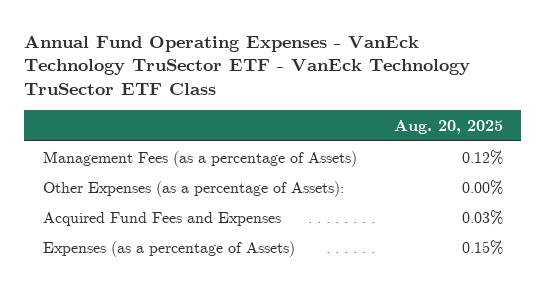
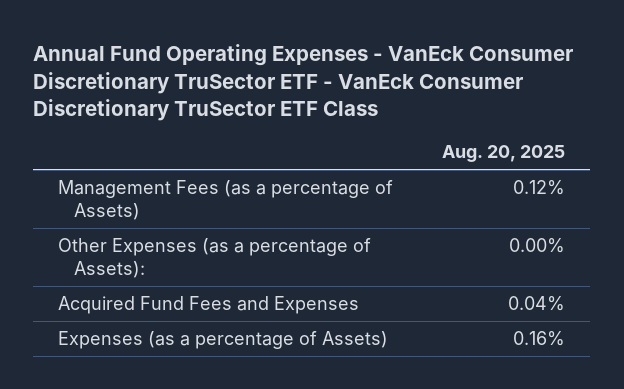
[24,34,471,96] Annual Fund Operating Expenses - VanEck Technology TruSector ETF - VanEck Technology TruSector ETF Class -> [33,44,574,122] Annual Fund Operating Expenses - VanEck Consumer Discretionary TruSector ETF - VanEck Consumer Discretionary TruSector ETF Class
[461,209,503,225] 0.03% -> [508,296,566,312] 0.04%
[461,239,503,255] 0.15% -> [513,331,566,347] 0.16%

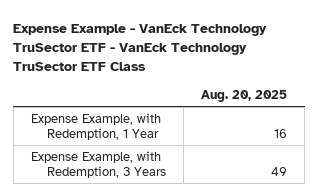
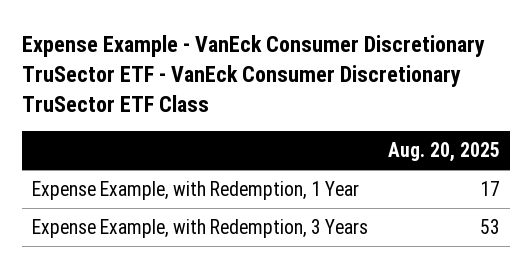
[13,23,268,71] Expense Example - VanEck Technology TruSector ETF - VanEck Technology TruSector ETF Class -> [21,34,485,112] Expense Example - VanEck Consumer Discretionary TruSector ETF - VanEck Consumer Discretionary TruSector ETF Class
[274,129,288,139] 16 -> [479,181,500,197] 17
[271,167,288,177] 49 -> [479,219,500,235] 53

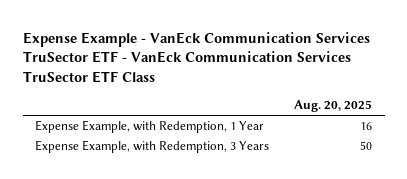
[21,34,485,112] Expense Example - VanEck Consumer Discretionary TruSector ETF - VanEck Consumer Discretionary TruSector ETF Class -> [22,31,370,84] Expense Example - VanEck Communication Services TruSector ETF - VanEck Communication Services TruSector ETF Class
[479,181,500,197] 17 -> [360,122,373,131] 16
[479,219,500,235] 53 -> [360,141,373,151] 50

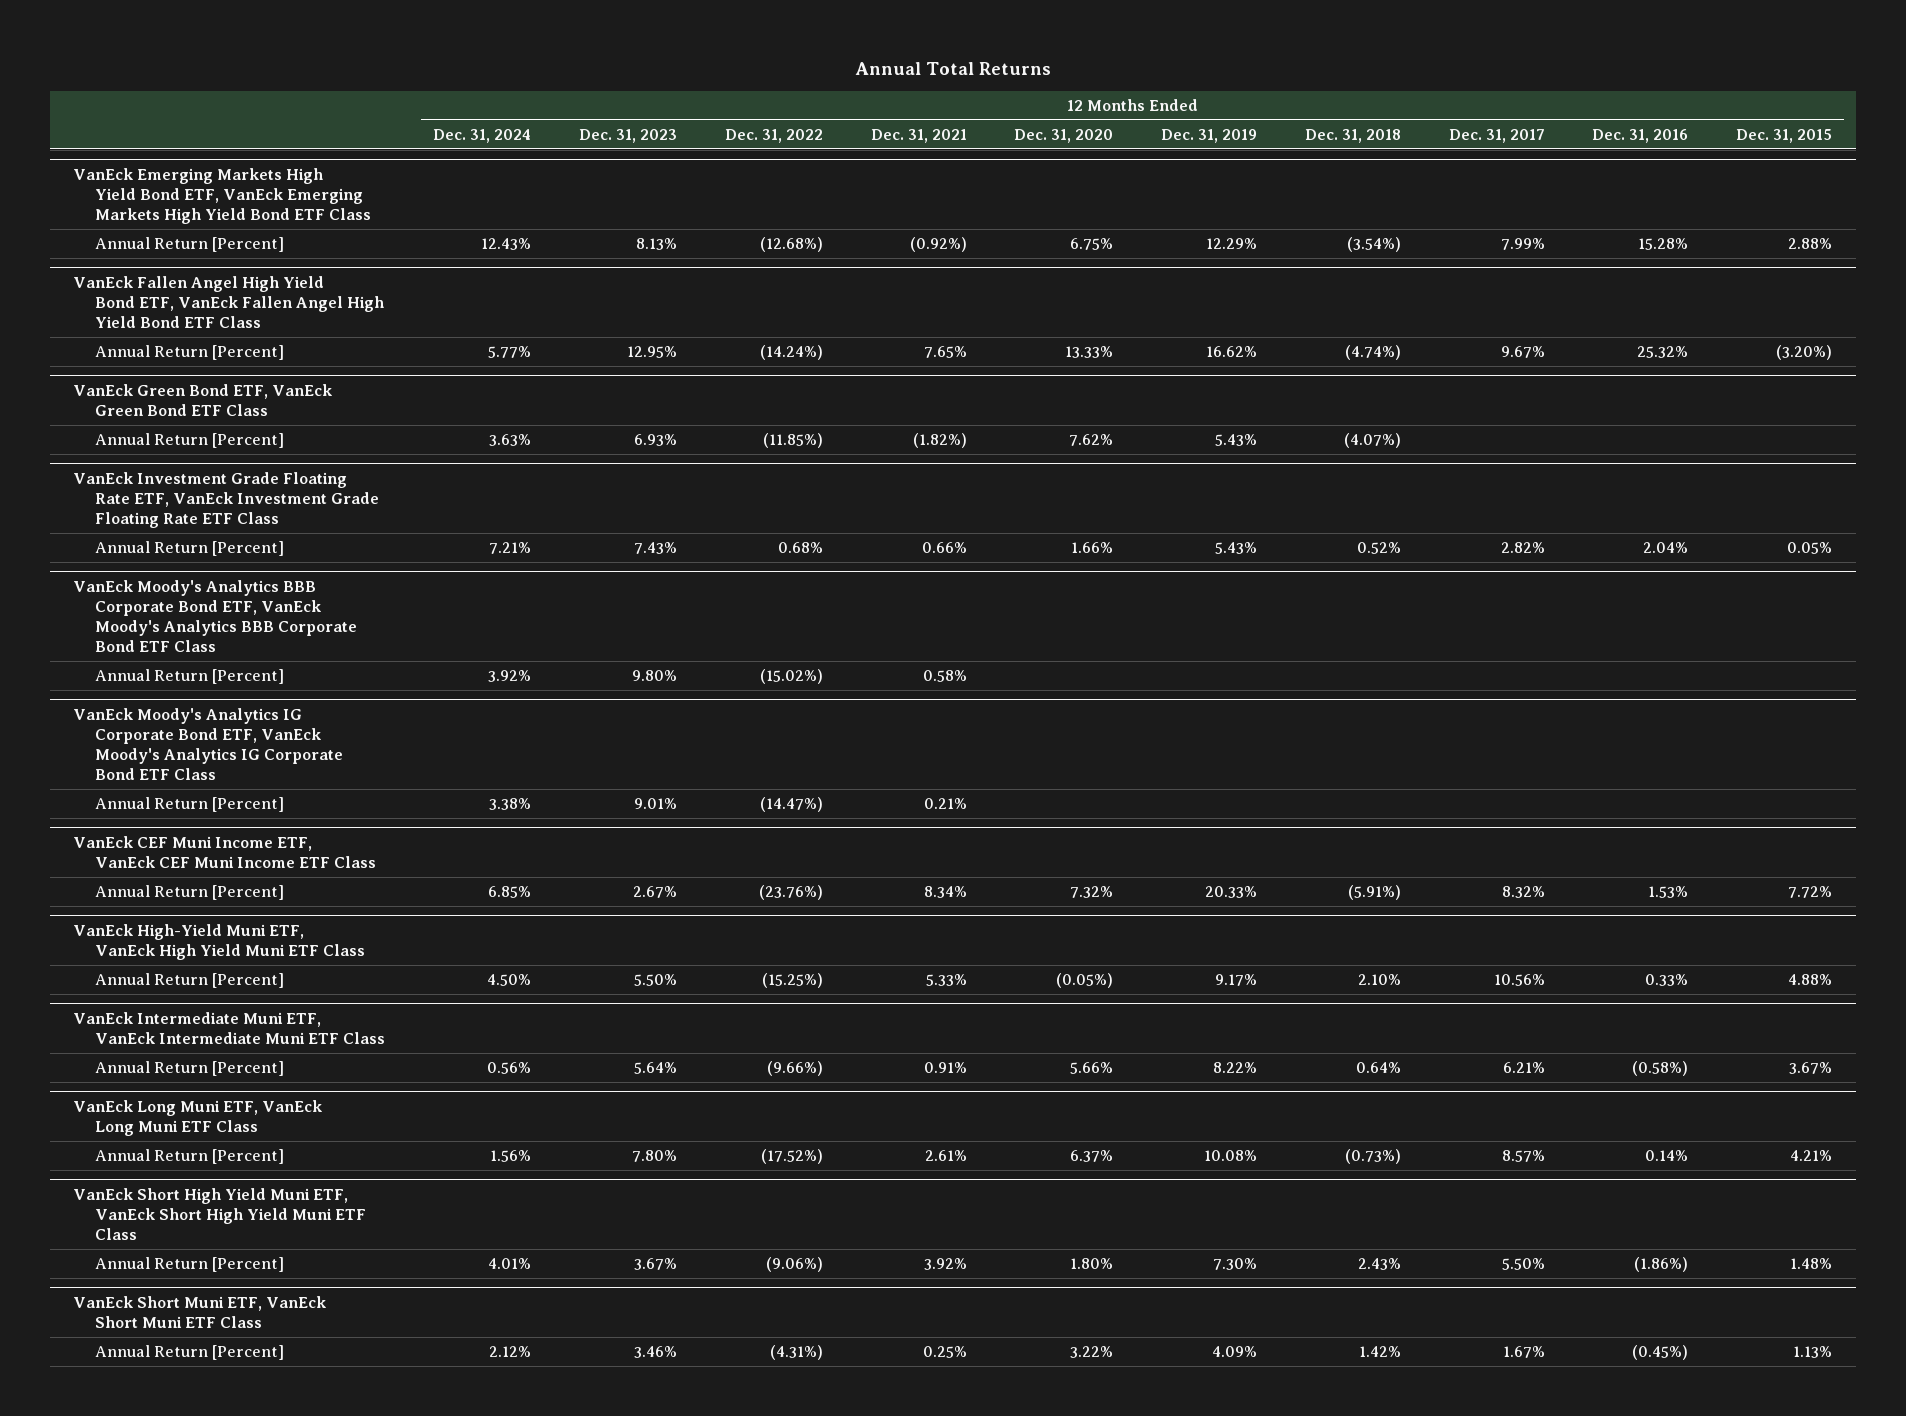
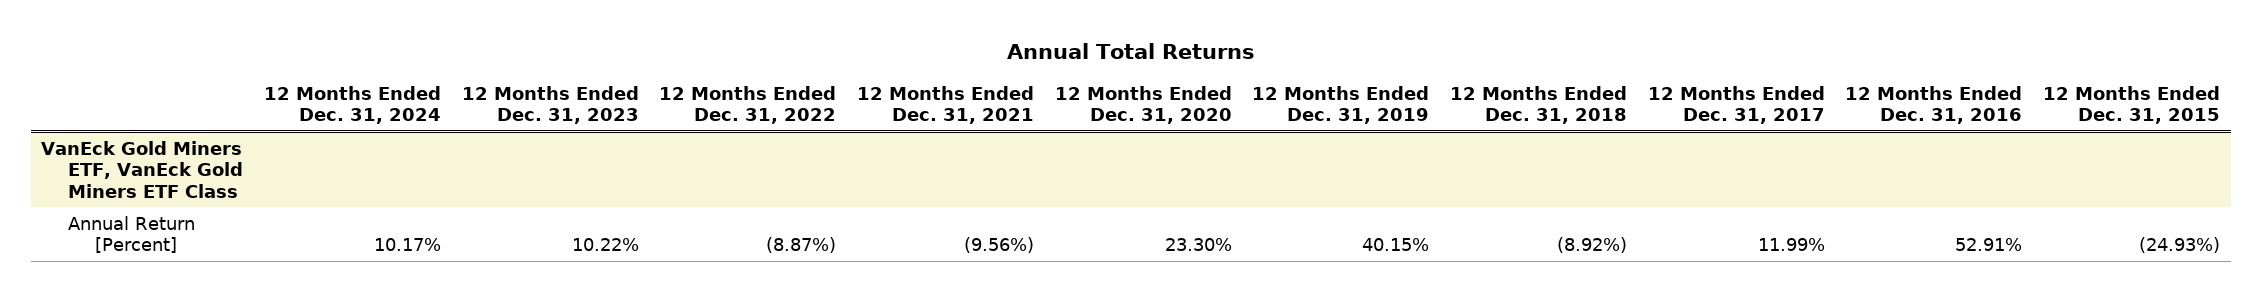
[73,168,372,224] VanEck Emerging Markets High Yield Bond ETF, VanEck Emerging Markets High Yield Bond ETF Class -> none
[73,276,385,328] VanEck Fallen Angel High Yield Bond ETF, VanEck Fallen Angel High Yield Bond ETF Class -> none
[95,345,285,361] Annual Return [Percent] -> none
[73,384,333,416] VanEck Green Bond ETF, VanEck Green Bond ETF Class -> none
[95,433,285,449] Annual Return [Percent] -> none
[73,472,380,528] VanEck Investment Grade Floating Rate ETF, VanEck Investment Grade Floating Rate ETF Class -> none
[95,541,285,557] Annual Return [Percent] -> none
[73,580,358,652] VanEck Moody's Analytics BBB Corporate Bond ETF, VanEck Moody's Analytics BBB Corporate Bond ETF Class -> none
[95,669,285,685] Annual Return [Percent] -> none
[73,708,344,780] VanEck Moody's Analytics IG Corporate Bond ETF, VanEck Moody's Analytics IG Corporate Bond ETF Class -> none
[95,797,285,813] Annual Return [Percent] -> none
[73,836,377,868] VanEck CEF Muni Income ETF, VanEck CEF Muni Income ETF Class -> none
[95,885,285,901] Annual Return [Percent] -> none
[73,924,366,960] VanEck High-Yield Muni ETF, VanEck High Yield Muni ETF Class -> none
[95,973,285,989] Annual Return [Percent] -> none
[73,1012,386,1044] VanEck Intermediate Muni ETF, VanEck Intermediate Muni ETF Class -> none
[95,1061,285,1077] Annual Return [Percent] -> none
[73,1100,323,1136] VanEck Long Muni ETF, VanEck Long Muni ETF Class -> none
[95,1149,285,1165] Annual Return [Percent] -> none
[73,1188,367,1240] VanEck Short High Yield Muni ETF, VanEck Short High Yield Muni ETF Class -> none
[95,1257,285,1273] Annual Return [Percent] -> none
[73,1296,327,1328] VanEck Short Muni ETF, VanEck Short Muni ETF Class -> none
[95,1345,285,1361] Annual Return [Percent] -> none
none -> [41,140,244,199] VanEck Gold Miners ETF, VanEck Gold Miners ETF Class
[481,238,532,251] 12.43% -> [373,238,441,252] 10.17%
[635,238,677,251] 8.13% -> [571,238,639,252] 10.22%
[759,237,823,253] (12.68%) -> [766,237,837,254] (8.87%)
[909,237,967,253] (0.92%) -> [963,237,1034,254] (9.56%)
[1070,238,1114,251] 6.75% -> [1164,238,1232,252] 23.30%
[1206,238,1258,250] 12.29% -> [1362,238,1430,252] 40.15%
[1346,237,1401,253] (3.54%) -> [1557,237,1628,254] (8.92%)
[1500,238,1545,251] 7.99% -> [1757,238,1825,252] 11.99%
[1638,238,1689,251] 15.28% -> [1955,238,2023,252] 52.91%
[1788,238,1833,250] 2.88% -> [2139,237,2221,254] (24.93%)

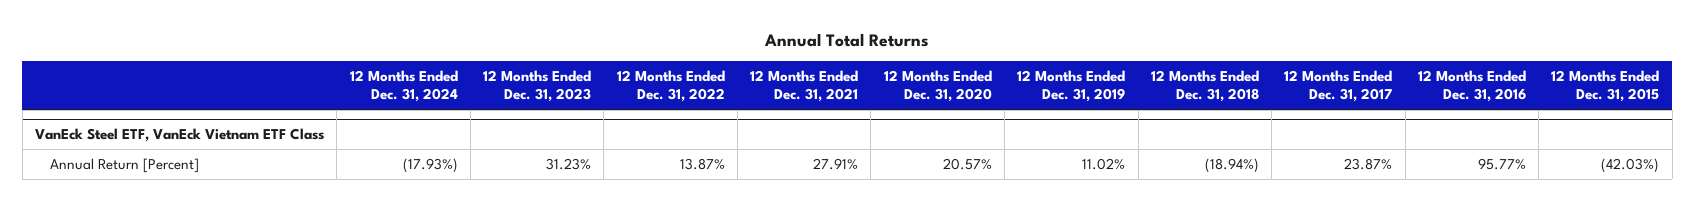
[41,140,244,199] VanEck Gold Miners ETF, VanEck Gold Miners ETF Class -> none
none -> [35,128,325,143] VanEck Steel ETF, VanEck Vietnam ETF Class
[373,238,441,252] 10.17% -> [402,157,458,173] (17.93%)
[571,238,639,252] 10.22% -> [546,157,592,170] 31.23%
[766,237,837,254] (8.87%) -> [679,157,725,170] 13.87%
[963,237,1034,254] (9.56%) -> [813,157,859,170] 27.91%
[1164,238,1232,252] 23.30% -> [942,157,992,170] 20.57%
[1362,238,1430,252] 40.15% -> [1082,157,1126,170] 11.02%
[1557,237,1628,254] (8.92%) -> [1204,157,1259,173] (18.94%)
[1757,238,1825,252] 11.99% -> [1344,157,1393,170] 23.87%
[1955,238,2023,252] 52.91% -> [1477,157,1526,170] 95.77%
[2139,237,2221,254] (24.93%) -> [1601,157,1660,173] (42.03%)

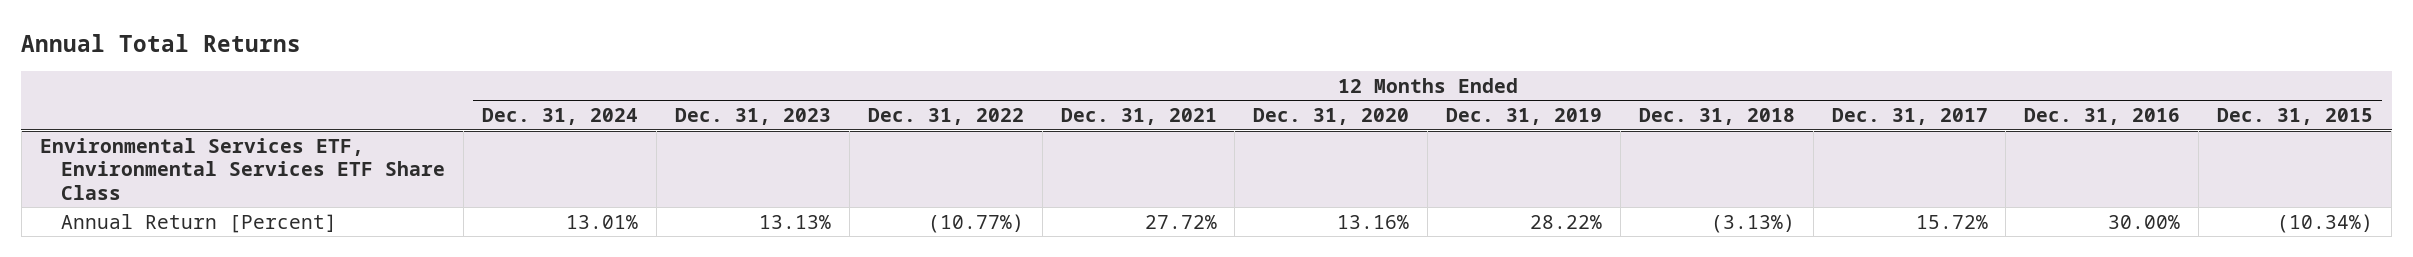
[35,128,325,143] VanEck Steel ETF, VanEck Vietnam ETF Class -> none
none -> [39,137,446,200] Environmental Services ETF, Environmental Services ETF Share Class
[402,157,458,173] (17.93%) -> [566,214,639,229] 13.01%
[546,157,592,170] 31.23% -> [758,214,831,229] 13.13%
[679,157,725,170] 13.87% -> [927,213,1024,233] (10.77%)
[813,157,859,170] 27.91% -> [1144,214,1217,229] 27.72%
[942,157,992,170] 20.57% -> [1337,214,1410,229] 13.16%
[1082,157,1126,170] 11.02% -> [1530,214,1603,229] 28.22%
[1204,157,1259,173] (18.94%) -> [1710,213,1795,233] (3.13%)
[1344,157,1393,170] 23.87% -> [1915,214,1988,229] 15.72%
[1477,157,1526,170] 95.77% -> [2108,214,2181,229] 30.00%
[1601,157,1660,173] (42.03%) -> [2277,213,2374,233] (10.34%)

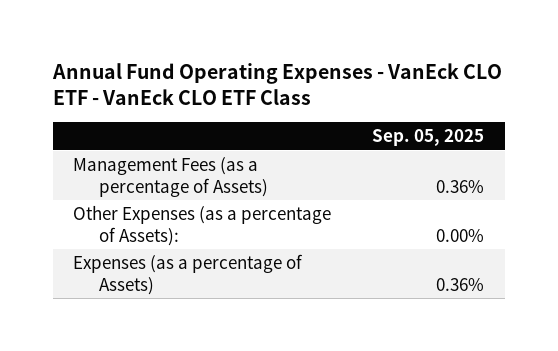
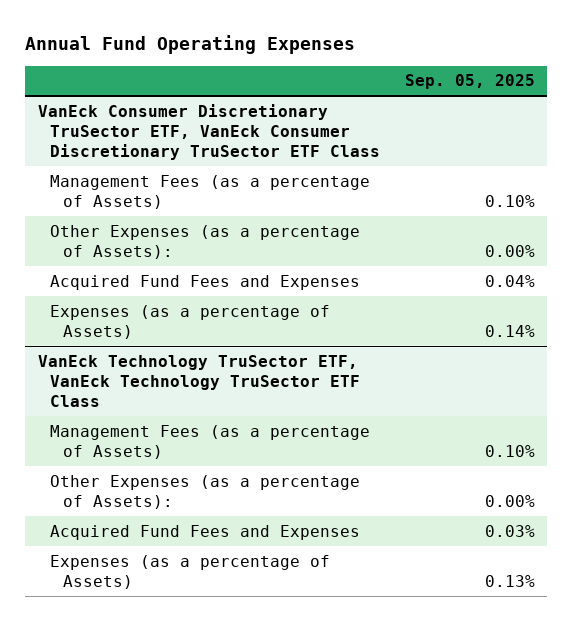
[51,62,502,106] Annual Fund Operating Expenses - VanEck CLO ETF - VanEck CLO ETF Class -> [25,34,356,54] Annual Fund Operating Expenses
none -> [37,103,381,160] VanEck Consumer Discretionary TruSector ETF, VanEck Consumer Discretionary TruSector ETF Class
[436,179,485,193] 0.36% -> [484,194,535,207] 0.10%
none -> [50,274,361,290] Acquired Fund Fees and Expenses
[436,277,485,291] 0.36% -> [484,324,535,337] 0.14%
none -> [37,354,361,407] VanEck Technology TruSector ETF, VanEck Technology TruSector ETF Class
none -> [50,424,371,459] Management Fees (as a percentage of Assets)
none -> [50,474,361,509] Other Expenses (as a percentage of Assets):
none -> [50,524,361,540] Acquired Fund Fees and Expenses
none -> [50,554,331,589] Expenses (as a percentage of Assets)

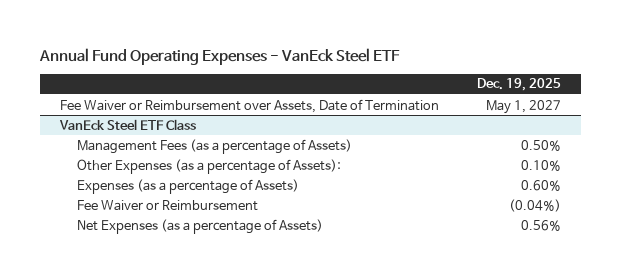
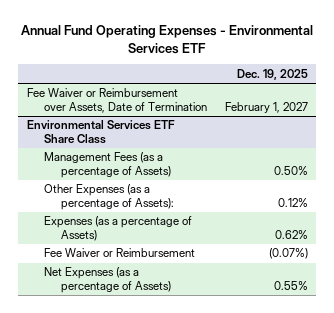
[39,47,401,65] Annual Fund Operating Expenses - VanEck Steel ETF -> [21,25,314,55] Annual Fund Operating Expenses - Environmental Services ETF
[58,118,196,130] VanEck Steel ETF Class -> none
[486,99,562,114] May 1, 2027 -> [224,102,308,114] February 1, 2027
none -> [26,120,175,145] Environmental Services ETF Share Class
[521,159,562,171] 0.10% -> [277,198,308,208] 0.12%
[521,179,562,191] 0.60% -> [274,230,308,240] 0.62%
[509,198,562,212] (0.04%) -> [268,248,308,260] (0.07%)
[521,219,562,231] 0.56% -> [273,281,308,291] 0.55%

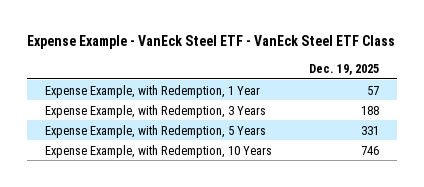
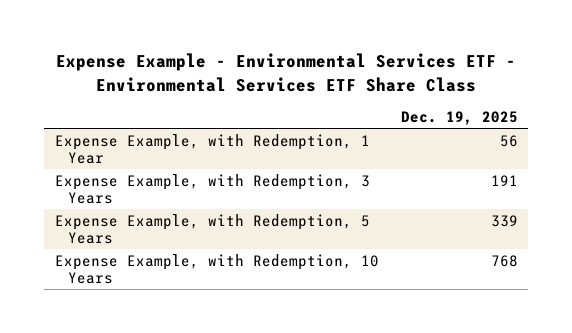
[26,35,395,50] Expense Example - VanEck Steel ETF - VanEck Steel ETF Class -> [56,53,517,92] Expense Example - Environmental Services ETF - Environmental Services ETF Share Class
[366,85,379,95] 57 -> [499,134,518,147] 56
[360,105,379,115] 188 -> [490,174,518,186] 191
[360,125,379,135] 331 -> [490,214,518,227] 339
[360,145,379,155] 746 -> [490,254,518,267] 768

